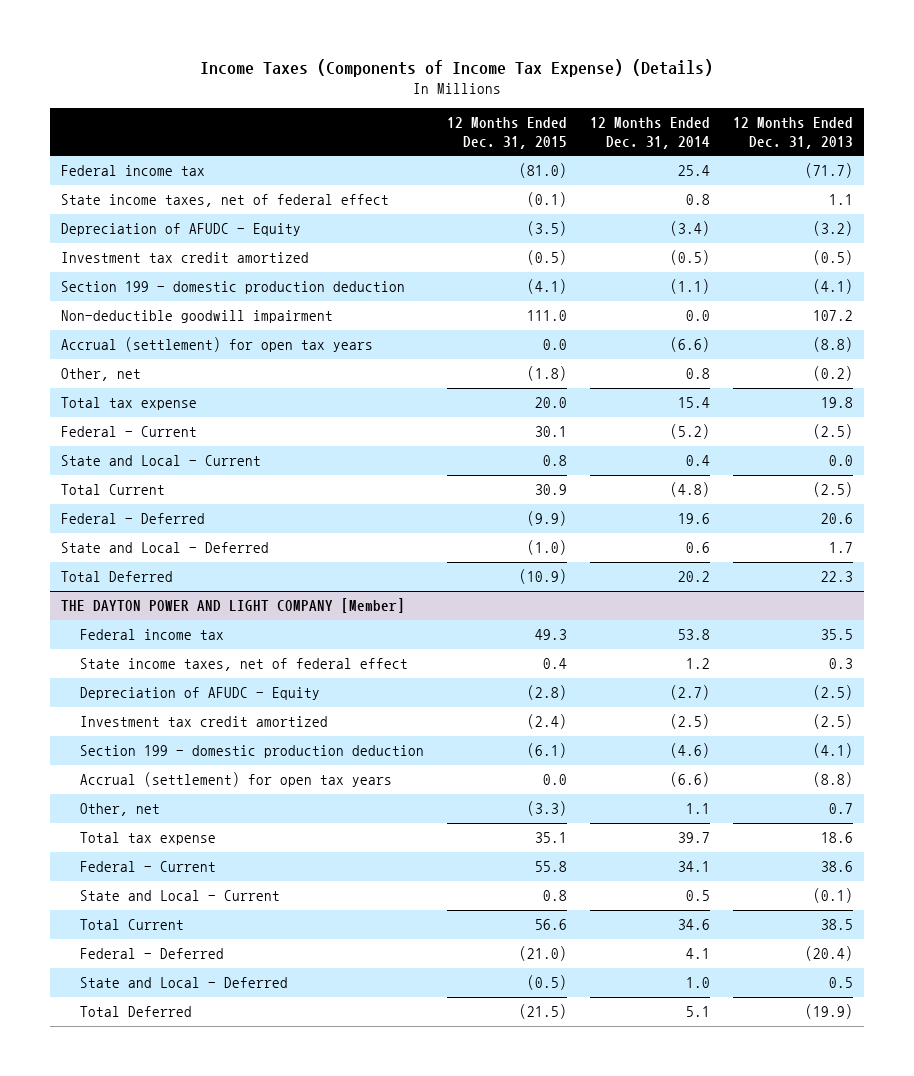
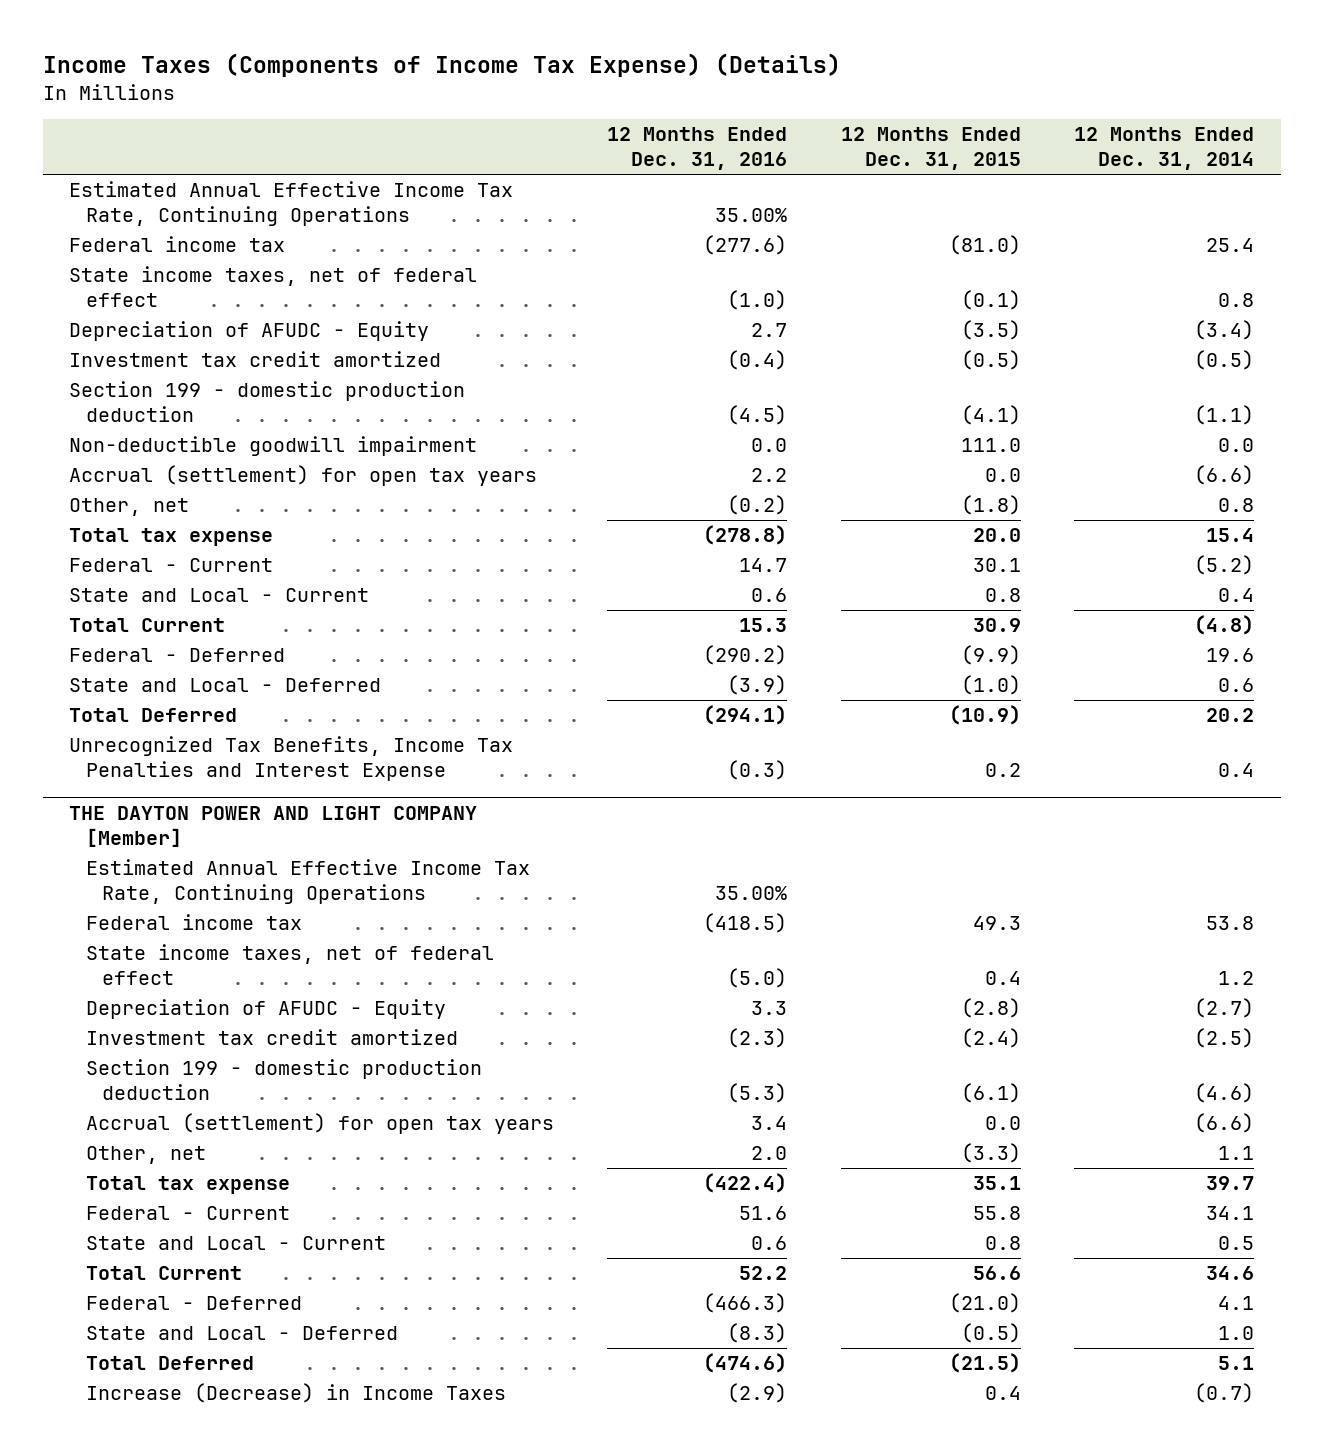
[733,117,854,149] 12 Months Ended Dec. 31, 2013 -> none
none -> [607,127,788,171] 12 Months Ended Dec. 31, 2016
none -> [69,181,514,227] Estimated Annual Effective Income Tax Rate, Continuing Operations
none -> [69,736,514,782] Unrecognized Tax Benefits, Income Tax Penalties and Interest Expense
none -> [85,859,530,905] Estimated Annual Effective Income Tax Rate, Continuing Operations
none -> [85,1383,506,1404] Increase (Decrease) in Income Taxes

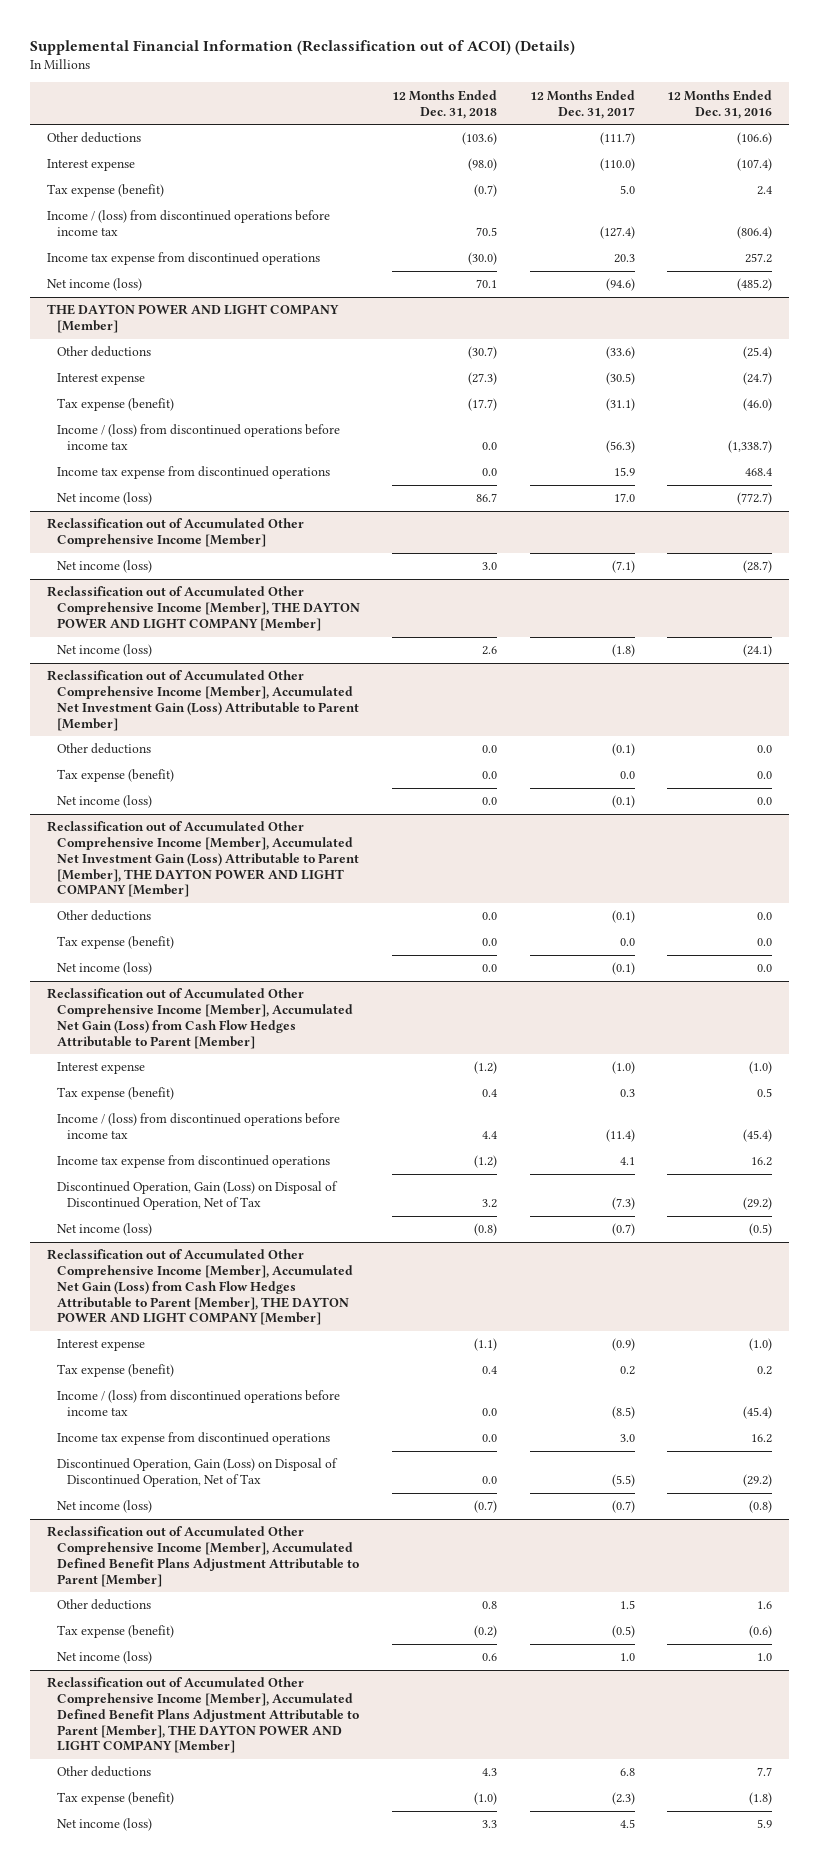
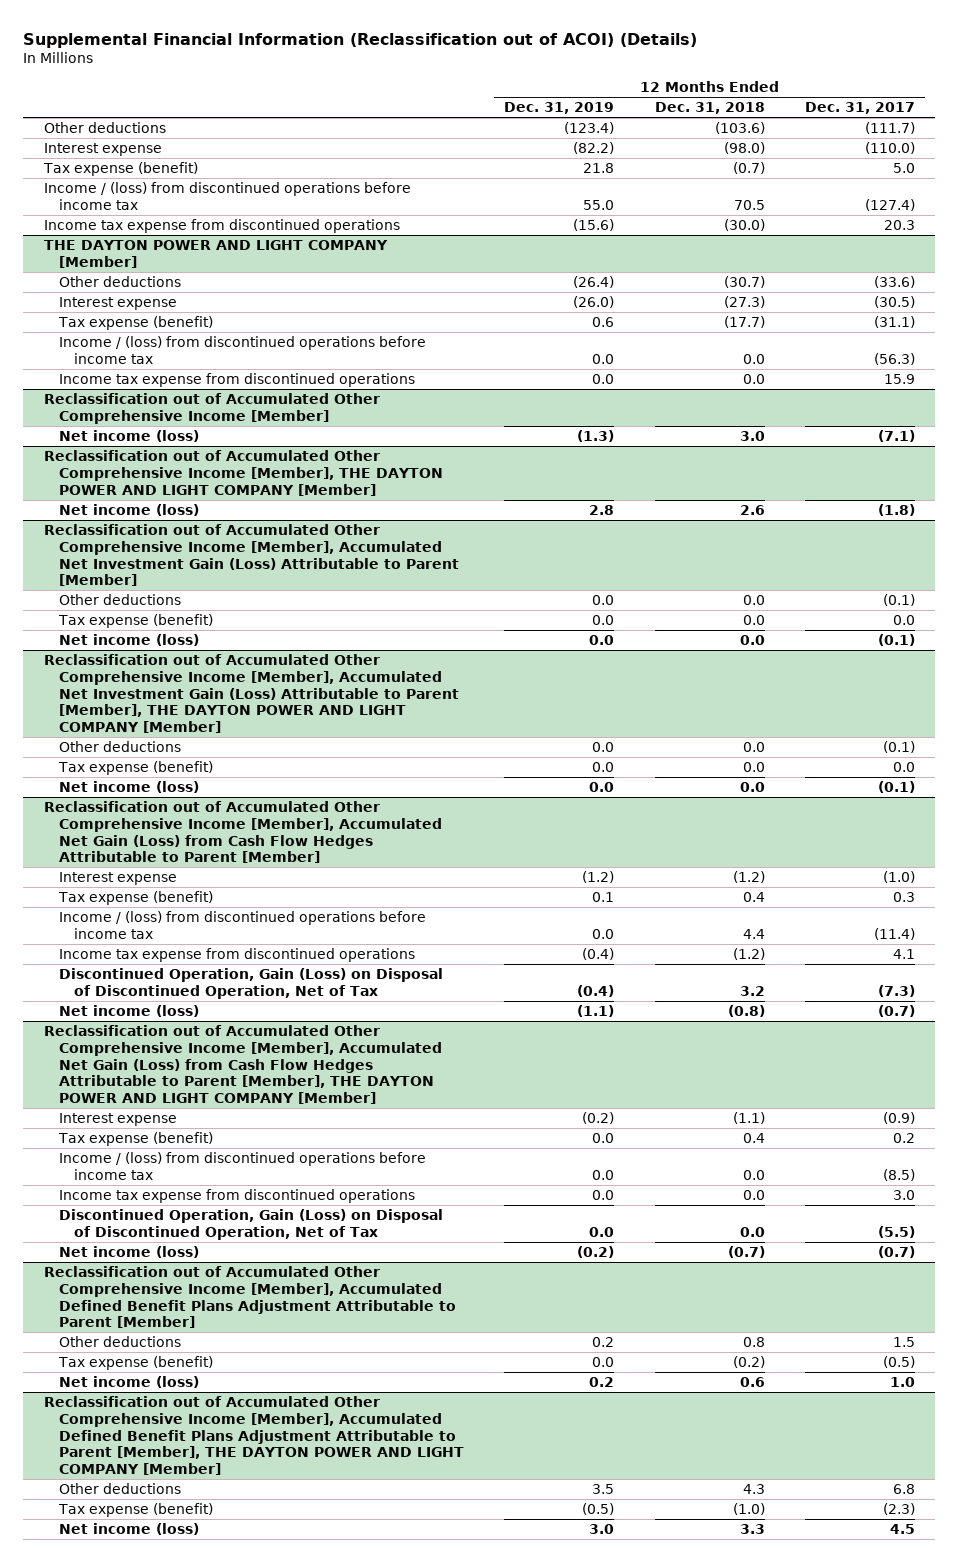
[667,89,773,119] 12 Months Ended Dec. 31, 2016 -> none
none -> [504,102,615,115] Dec. 31, 2019
[46,278,142,292] Net income (loss) -> none
[56,492,152,506] Net income (loss) -> none

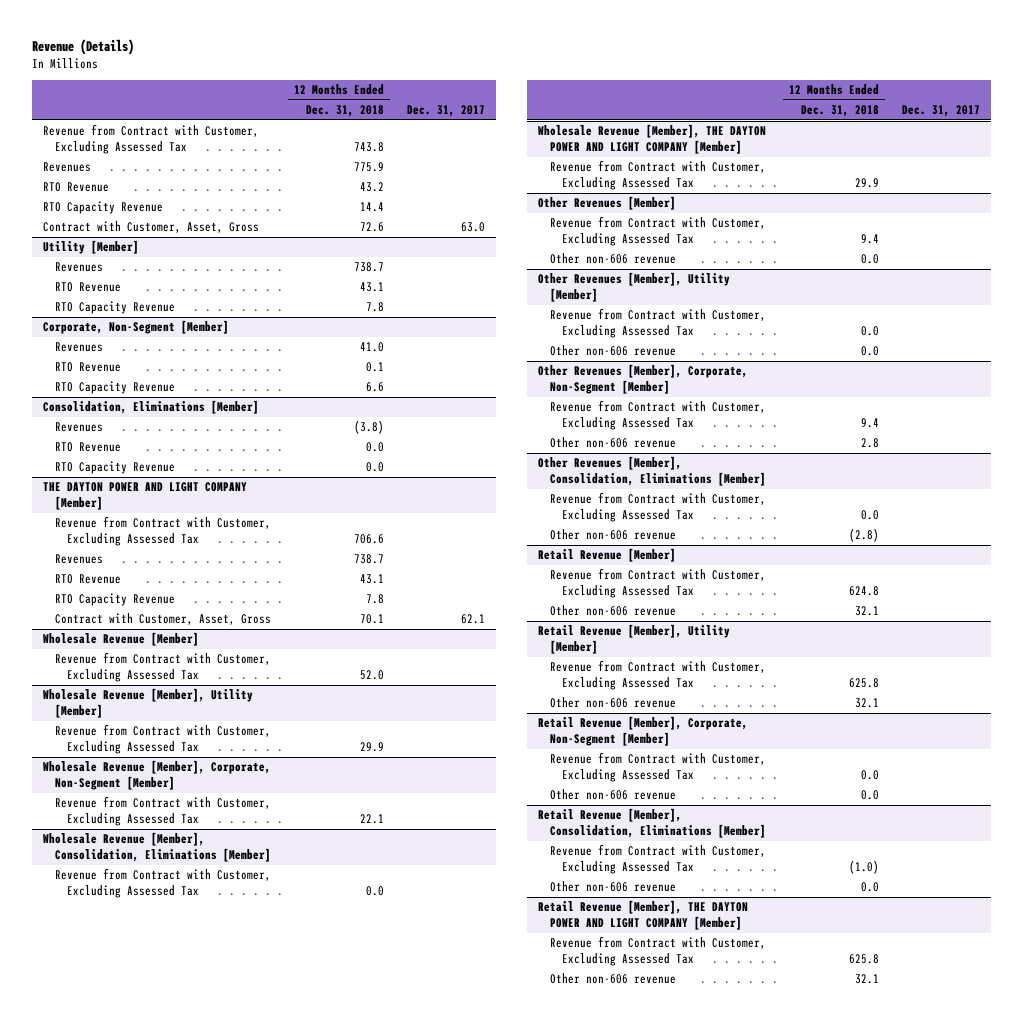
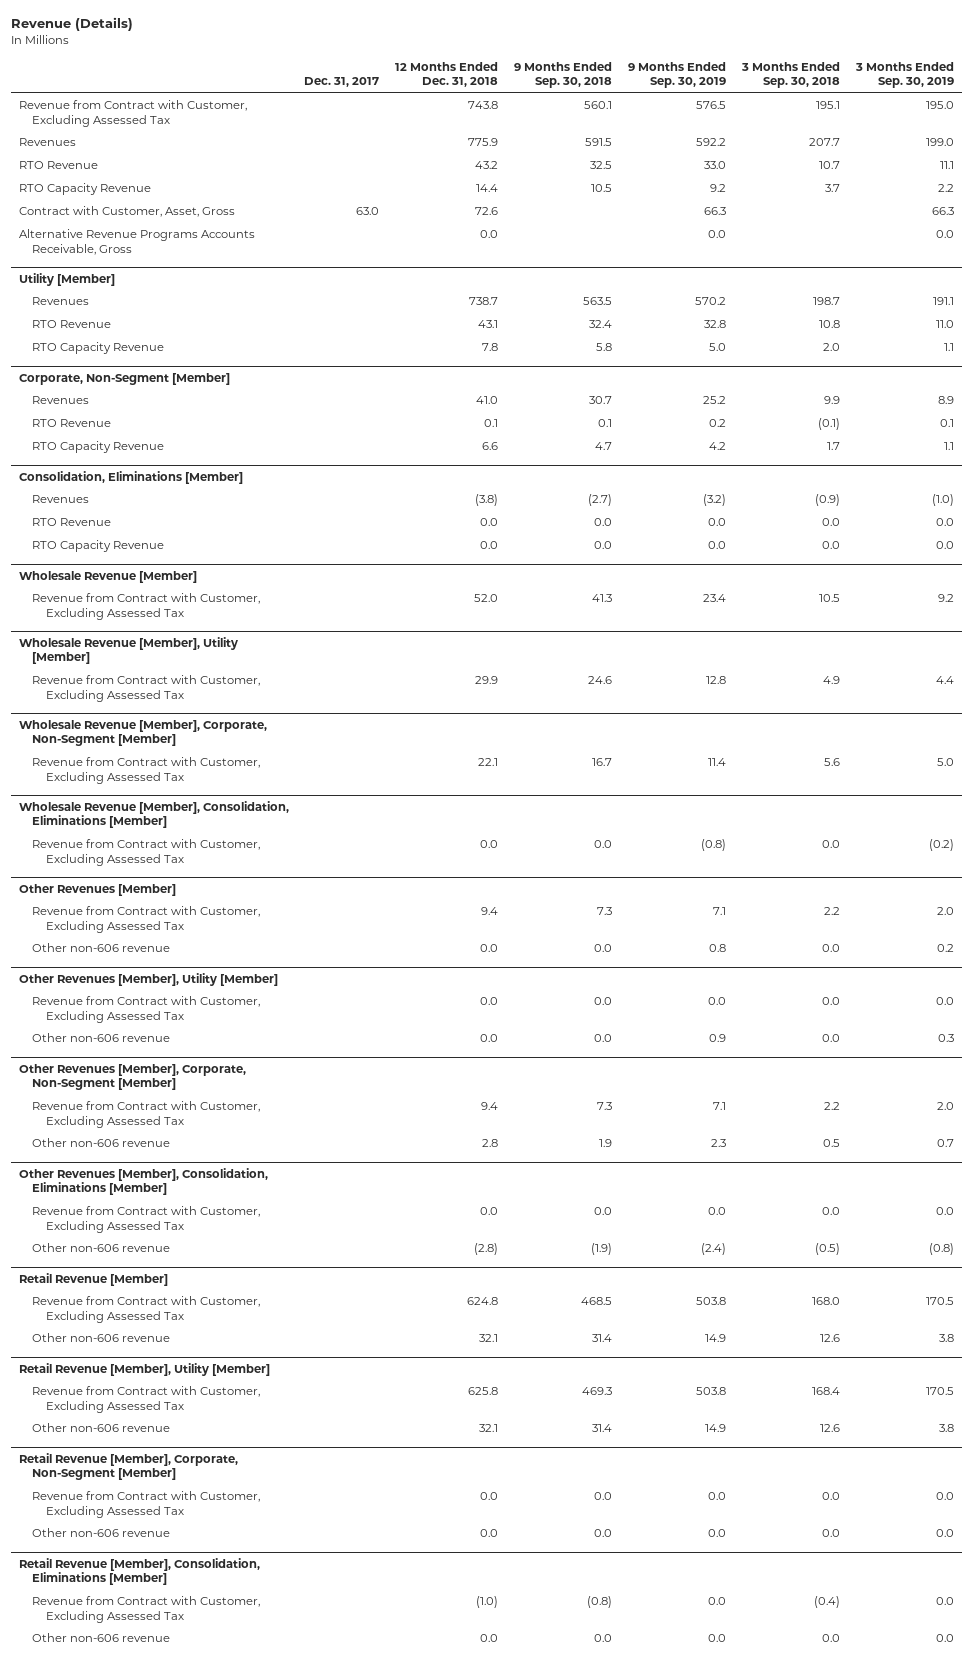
none -> [514,61,613,89] 9 Months Ended Sep. 30, 2018
none -> [628,61,727,89] 9 Months Ended Sep. 30, 2019
none -> [740,61,840,89] 3 Months Ended Sep. 30, 2018
none -> [854,61,954,89] 3 Months Ended Sep. 30, 2019
none -> [18,229,255,255] Alternative Revenue Programs Accounts Receivable, Gross
[43,482,248,511] THE DAYTON POWER AND LIGHT COMPANY [Member] -> none
[55,516,272,547] Revenue from Contract with Customer, Excluding Assessed Tax -> none
[55,554,104,565] Revenues -> none
[55,574,122,585] RTO Revenue -> none
[55,593,176,607] RTO Capacity Revenue -> none
[55,613,272,626] Contract with Customer, Asset, Gross -> none
[538,124,767,155] Wholesale Revenue [Member], THE DAYTON POWER AND LIGHT COMPANY [Member] -> none
[550,160,767,191] Revenue from Contract with Customer, Excluding Assessed Tax -> none
[538,900,749,931] Retail Revenue [Member], THE DAYTON POWER AND LIGHT COMPANY [Member] -> none
[550,936,767,967] Revenue from Contract with Customer, Excluding Assessed Tax -> none
[550,973,677,985] Other non-606 revenue -> none

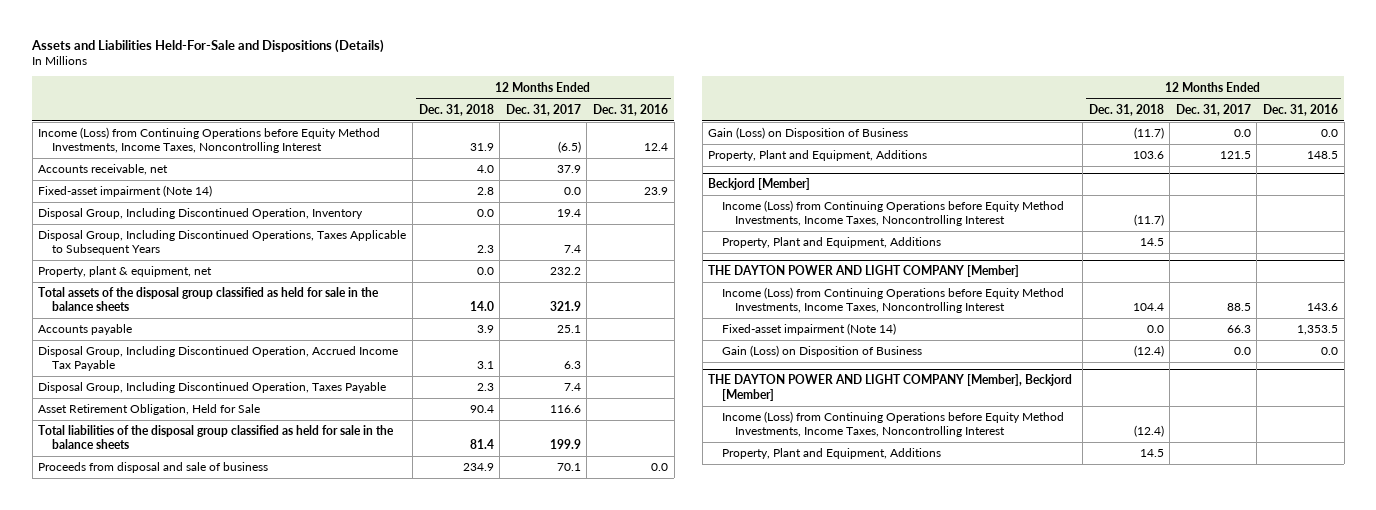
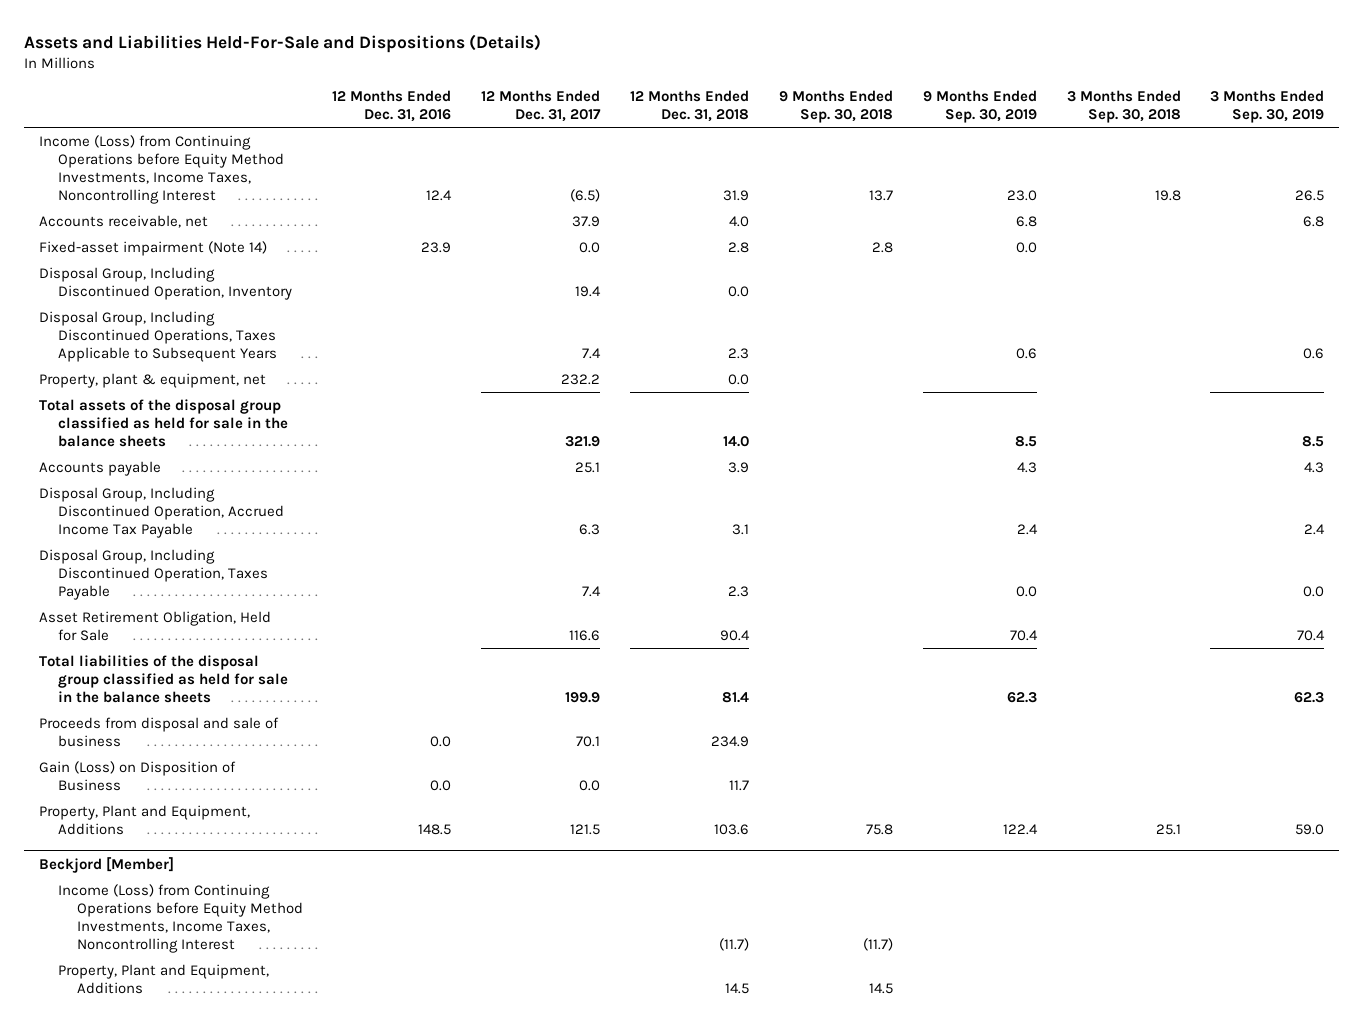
none -> [778,89,893,123] 9 Months Ended Sep. 30, 2018
none -> [922,89,1037,123] 9 Months Ended Sep. 30, 2019
none -> [1066,89,1181,123] 3 Months Ended Sep. 30, 2018
none -> [1210,89,1325,123] 3 Months Ended Sep. 30, 2019
[1133,127,1164,140] (11.7) -> [729,779,750,791] 11.7
[708,265,1020,278] THE DAYTON POWER AND LIGHT COMPANY [Member] -> none
[721,287,1064,314] Income (Loss) from Continuing Operations before Equity Method Investments, Income Taxes, Noncontrolling Interest -> none
[721,323,896,336] Fixed-asset impairment (Note 14) -> none
[721,345,922,358] Gain (Loss) on Disposition of Business -> none
[708,374,1073,401] THE DAYTON POWER AND LIGHT COMPANY [Member], Beckjord [Member] -> none
[721,411,1064,438] Income (Loss) from Continuing Operations before Equity Method Investments, Income Taxes, Noncontrolling Interest -> none
[721,448,941,460] Property, Plant and Equipment, Additions -> none

